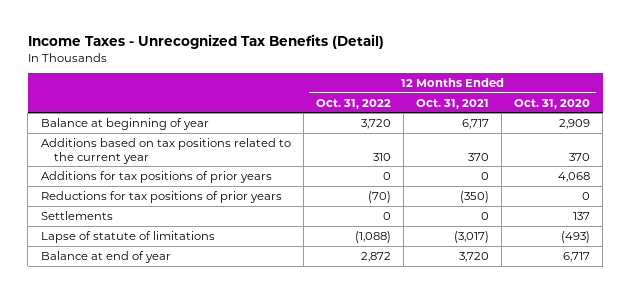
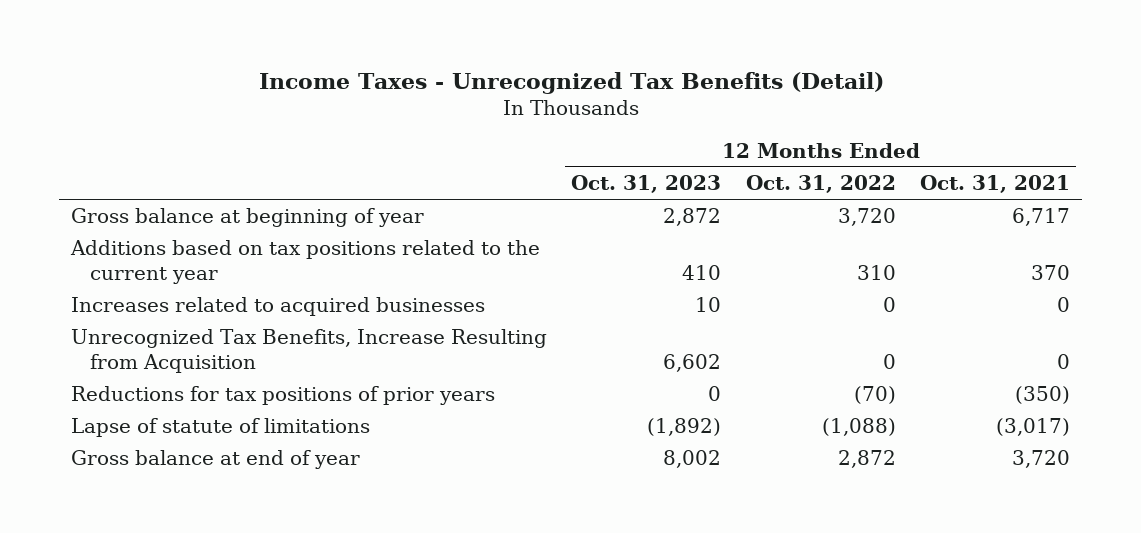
[514,98,591,109] Oct. 31, 2020 -> none
none -> [571,175,722,194] Oct. 31, 2023
[40,117,209,130] Balance at beginning of year -> [71,208,425,228] Gross balance at beginning of year
[40,170,272,183] Additions for tax positions of prior years -> [71,297,486,317] Increases related to acquired businesses
none -> [71,329,548,374] Unrecognized Tax Benefits, Increase Resulting from Acquisition
[40,210,113,220] Settlements -> none
[40,250,171,263] Balance at end of year -> [71,450,361,470] Gross balance at end of year

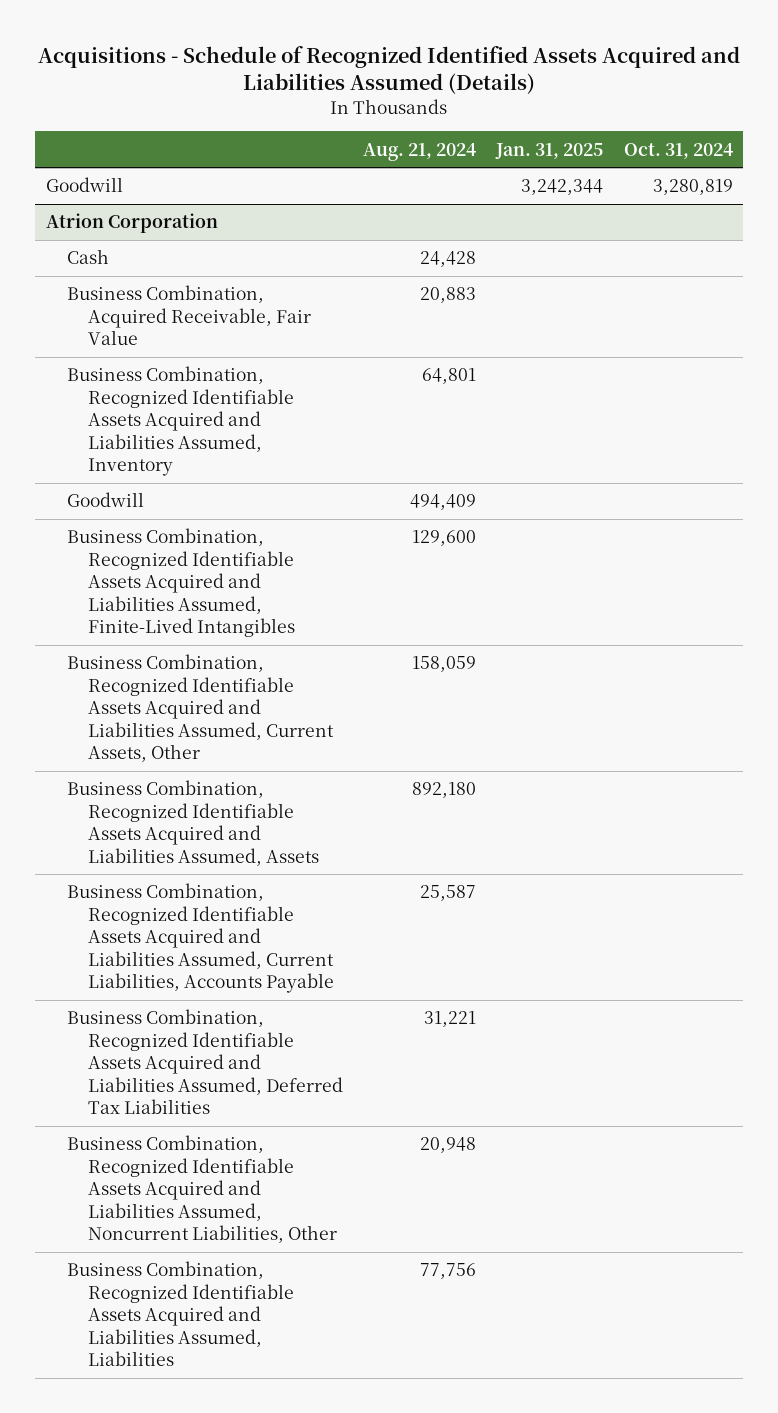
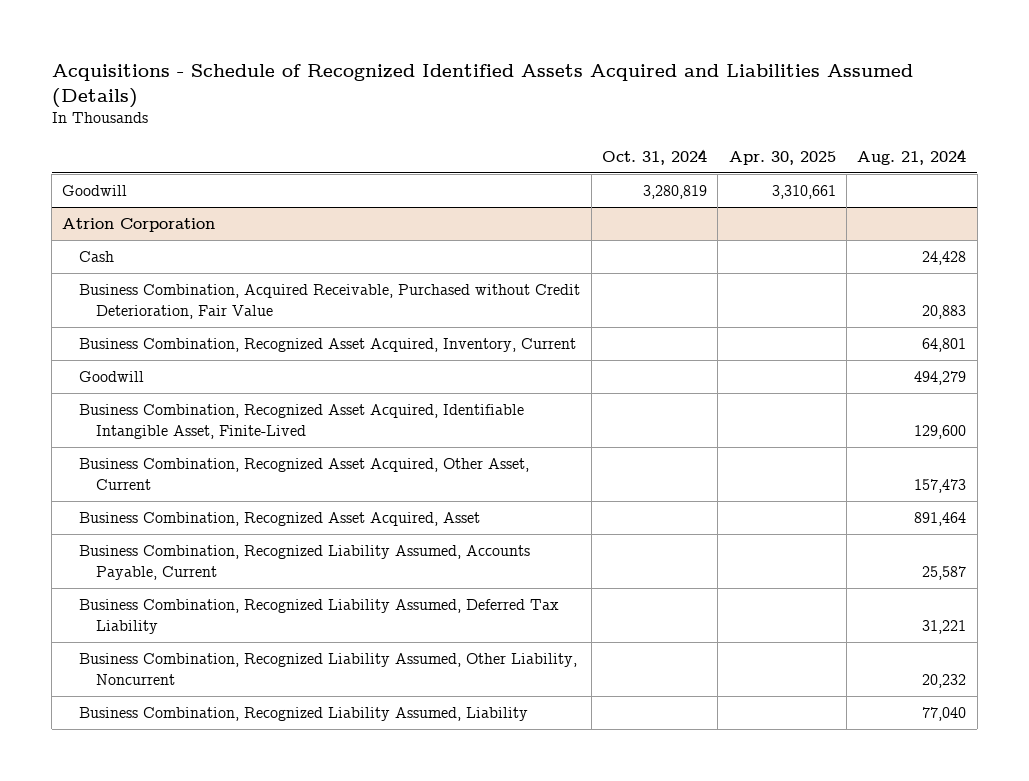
[495,142,604,159] Jan. 31, 2025 -> none
none -> [728,150,836,165] Apr. 30, 2025
[66,285,312,346] Business Combination, Acquired Receivable, Fair Value -> [79,284,581,319] Business Combination, Acquired Receivable, Purchased without Credit Deterioration, Fair Value
[66,366,295,476] Business Combination, Recognized Identifiable Assets Acquired and Liabilities Assumed, Inventory -> [79,338,577,353] Business Combination, Recognized Asset Acquired, Inventory, Current
[410,494,477,511] 494,409 -> [914,371,967,386] 494,279
[66,528,296,637] Business Combination, Recognized Identifiable Assets Acquired and Liabilities Assumed, Finite-Lived Intangibles -> [79,404,525,439] Business Combination, Recognized Asset Acquired, Identifiable Intangible Asset, Finite-Lived
[66,654,335,762] Business Combination, Recognized Identifiable Assets Acquired and Liabilities Assumed, Current Assets, Other -> [79,458,530,490] Business Combination, Recognized Asset Acquired, Other Asset, Current
[412,656,477,673] 158,059 -> [914,478,967,493] 157,473
[66,780,320,866] Business Combination, Recognized Identifiable Assets Acquired and Liabilities Assumed, Assets -> [79,512,481,527] Business Combination, Recognized Asset Acquired, Asset
[412,782,477,799] 892,180 -> [914,512,967,527] 891,464
[66,883,335,993] Business Combination, Recognized Identifiable Assets Acquired and Liabilities Assumed, Current Liabilities, Accounts Payable -> [79,545,531,580] Business Combination, Recognized Liability Assumed, Accounts Payable, Current
[66,1009,344,1114] Business Combination, Recognized Identifiable Assets Acquired and Liabilities Assumed, Deferred Tax Liabilities -> [79,599,560,634] Business Combination, Recognized Liability Assumed, Deferred Tax Liability
[66,1135,338,1243] Business Combination, Recognized Identifiable Assets Acquired and Liabilities Assumed, Noncurrent Liabilities, Other -> [79,653,578,685] Business Combination, Recognized Liability Assumed, Other Liability, Noncurrent
[420,1137,477,1154] 20,948 -> [922,673,967,688] 20,232
[66,1261,295,1366] Business Combination, Recognized Identifiable Assets Acquired and Liabilities Assumed, Liabilities -> [79,707,529,722] Business Combination, Recognized Liability Assumed, Liability
[420,1263,477,1280] 77,756 -> [922,707,967,722] 77,040

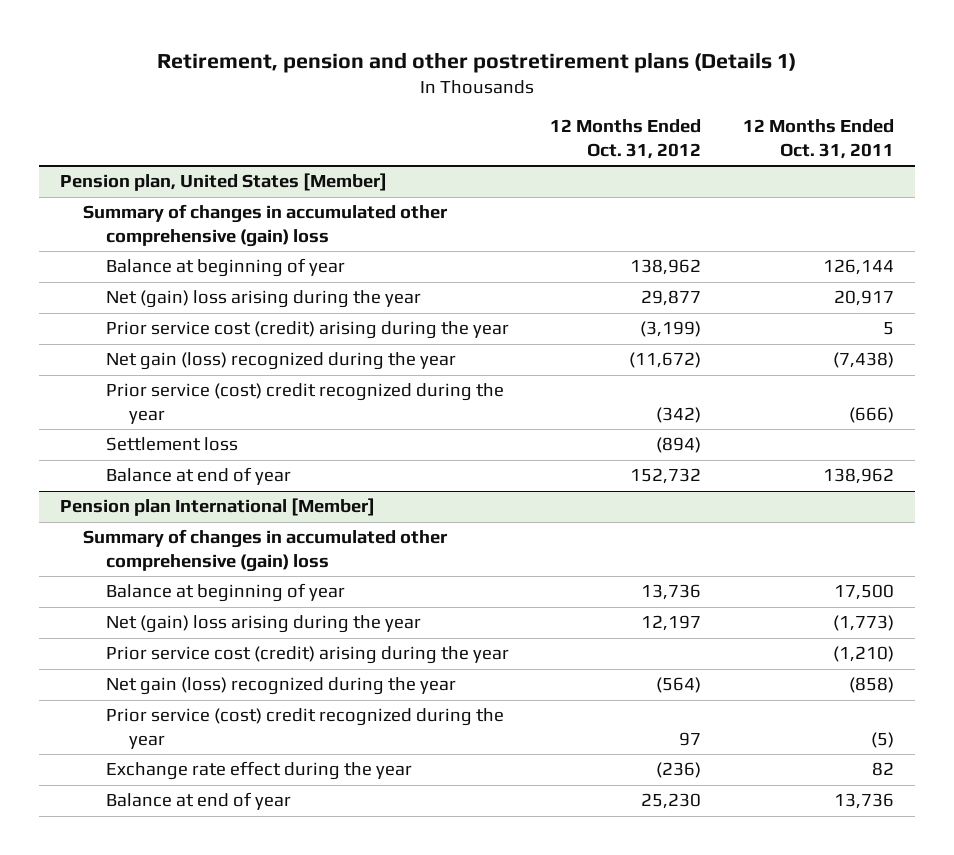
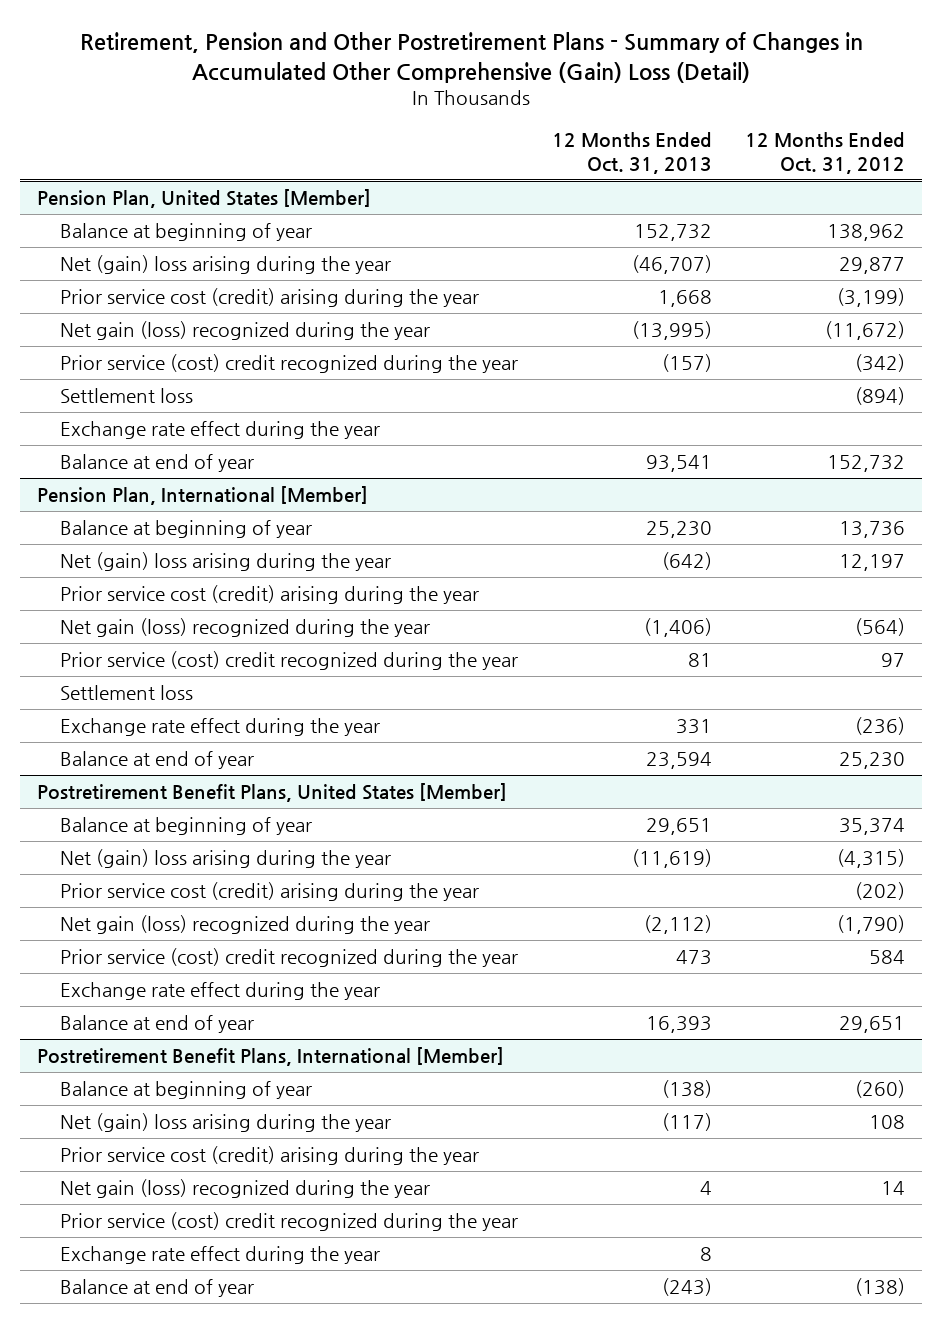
[156,51,796,73] Retirement, pension and other postretirement plans (Details 1) -> [80,32,864,83] Retirement, Pension and Other Postretirement Plans - Summary of Changes in Accumulated Other Comprehensive (Gain) Loss (Detail)
[743,119,895,159] 12 Months Ended Oct. 31, 2011 -> none
none -> [551,131,712,175] 12 Months Ended Oct. 31, 2013
[82,204,448,247] Summary of changes in accumulated other comprehensive (gain) loss -> none
[59,173,387,192] Pension plan, United States [Member] -> [37,188,372,208] Pension Plan, United States [Member]
none -> [60,420,381,439] Exchange rate effect during the year
[82,529,448,572] Summary of changes in accumulated other comprehensive (gain) loss -> none
[59,498,375,517] Pension plan International [Member] -> [37,485,369,505] Pension Plan, International [Member]
none -> [60,684,194,700] Settlement loss
none -> [37,782,508,802] Postretirement Benefit Plans, United States [Member]
none -> [60,816,313,835] Balance at beginning of year
none -> [60,848,392,868] Net (gain) loss arising during the year
none -> [60,881,480,901] Prior service cost (credit) arising during the year
none -> [60,914,431,934] Net gain (loss) recognized during the year
none -> [60,947,519,967] Prior service (cost) credit recognized during the year
none -> [60,981,381,1000] Exchange rate effect during the year
none -> [60,1014,255,1033] Balance at end of year
none -> [37,1046,505,1066] Postretirement Benefit Plans, International [Member]
none -> [60,1080,313,1099] Balance at beginning of year
none -> [60,1112,392,1132] Net (gain) loss arising during the year
none -> [60,1145,480,1165] Prior service cost (credit) arising during the year
none -> [60,1178,431,1198] Net gain (loss) recognized during the year
none -> [60,1211,519,1231] Prior service (cost) credit recognized during the year
none -> [60,1245,381,1264] Exchange rate effect during the year
none -> [60,1278,255,1297] Balance at end of year

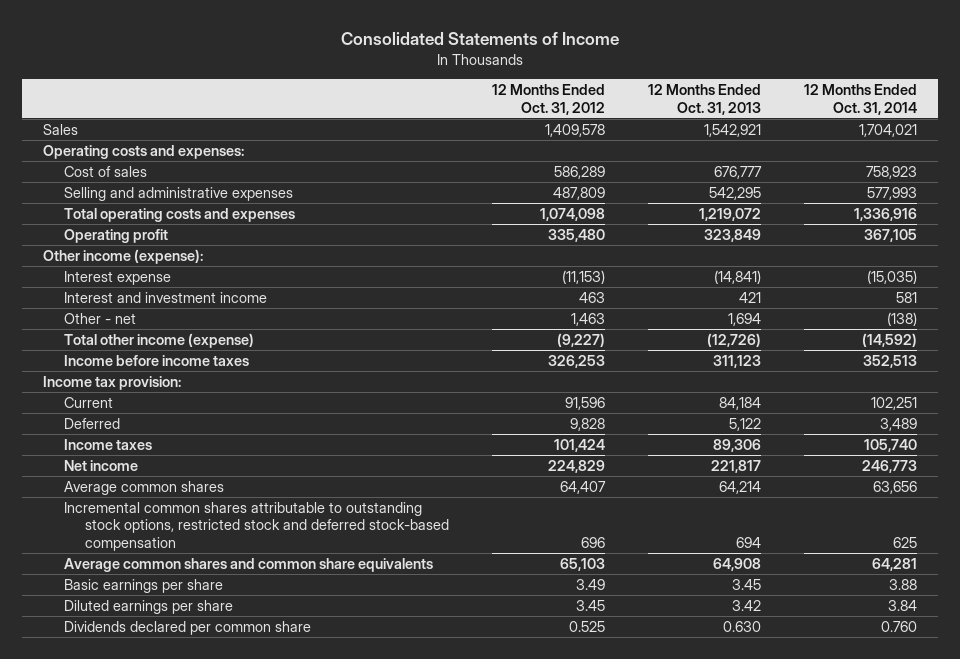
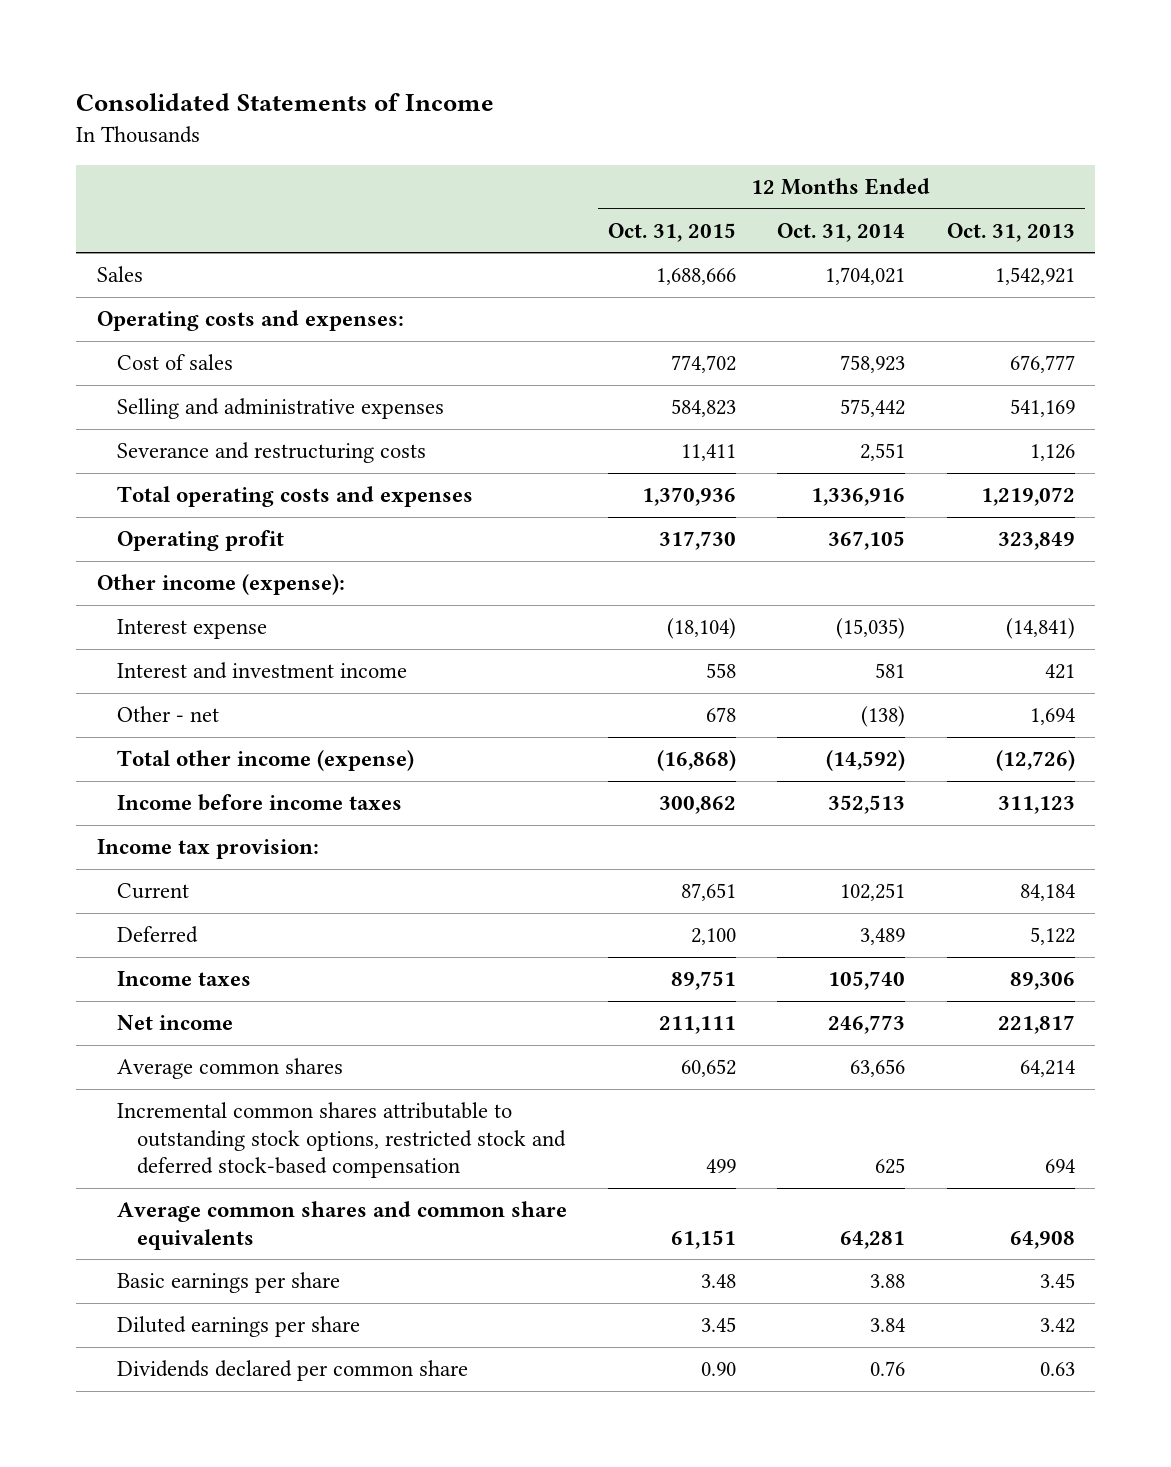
[491,84,605,115] 12 Months Ended Oct. 31, 2012 -> none
none -> [608,222,737,242] Oct. 31, 2015
[708,186,761,200] 542,295 -> [1009,399,1075,418] 541,169
[866,186,917,200] 577,993 -> [840,399,906,418] 575,442
none -> [116,442,426,464] Severance and restructuring costs
[722,620,761,632] 0.630 -> [1039,1362,1075,1377] 0.63
[880,620,917,632] 0.760 -> [870,1361,906,1377] 0.76

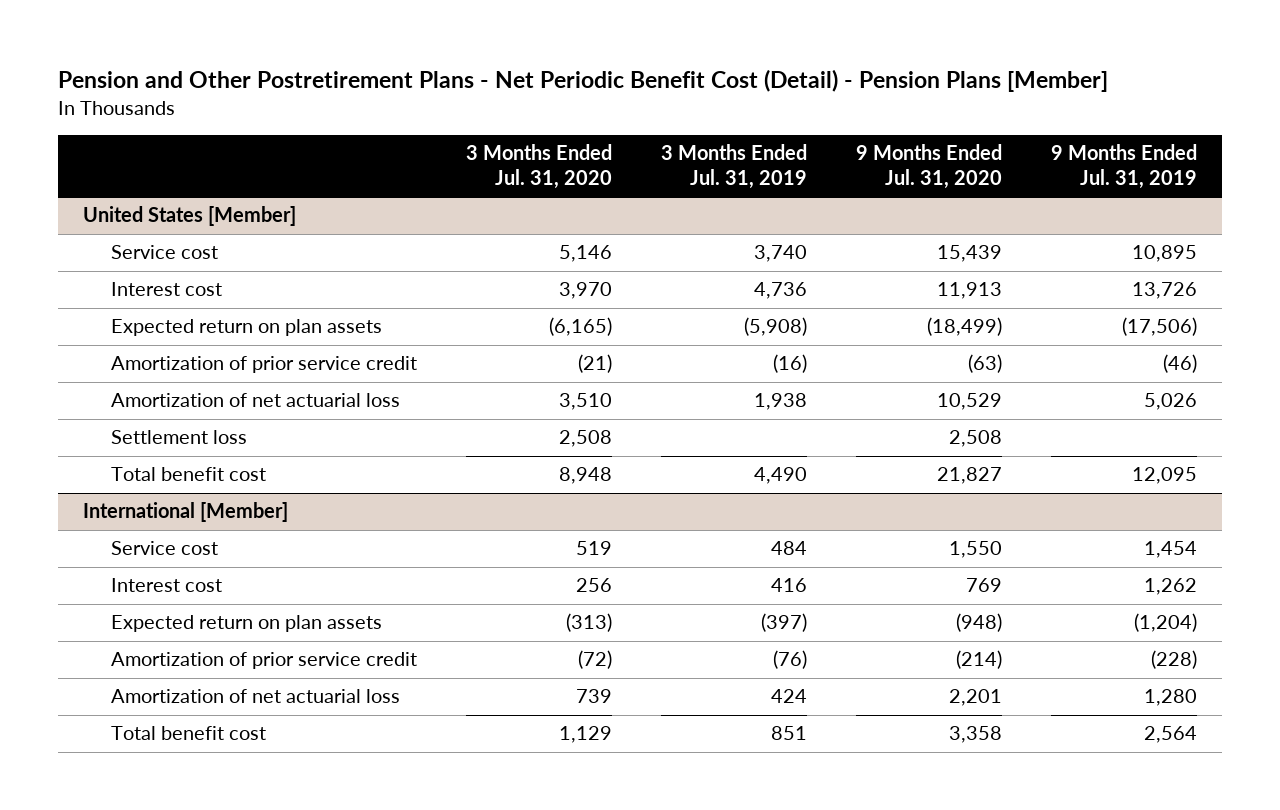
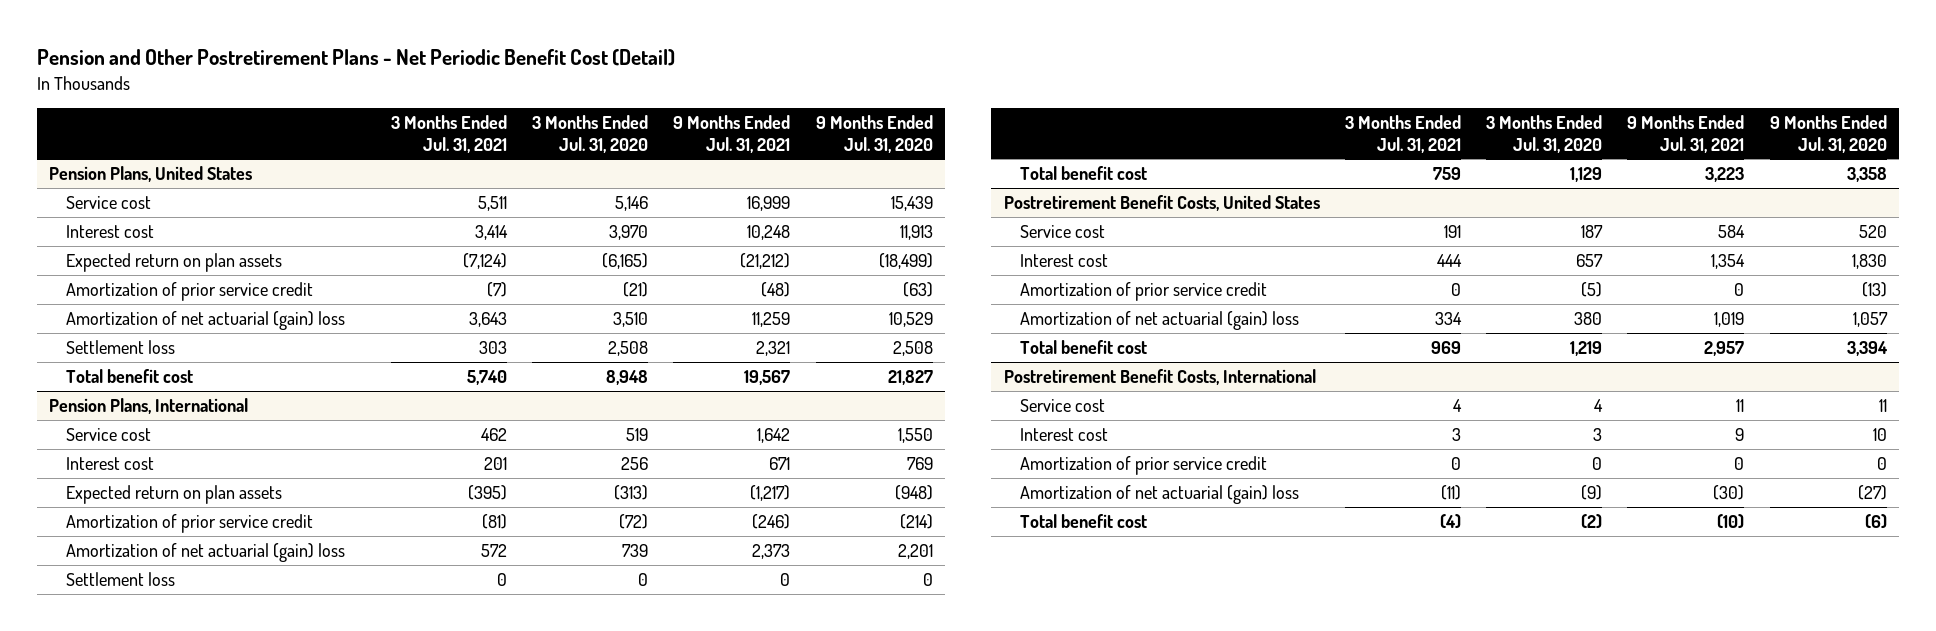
[58,69,1109,93] Pension and Other Postretirement Plans - Net Periodic Benefit Cost (Detail) - Pension Plans [Member] -> [36,48,675,66] Pension and Other Postretirement Plans - Net Periodic Benefit Cost (Detail)
[661,143,808,190] 3 Months Ended Jul. 31, 2019 -> none
[1051,143,1198,190] 9 Months Ended Jul. 31, 2019 -> none
none -> [390,114,507,153] 3 Months Ended Jul. 31, 2021
none -> [673,114,791,153] 9 Months Ended Jul. 31, 2021
[82,206,296,227] United States [Member] -> none
none -> [49,165,253,182] Pension Plans, United States
[111,393,401,408] Amortization of net actuarial loss -> [65,310,345,330] Amortization of net actuarial (gain) loss
[82,502,288,523] International [Member] -> none
none -> [49,397,249,414] Pension Plans, International
[111,689,401,704] Amortization of net actuarial loss -> [65,542,345,562] Amortization of net actuarial (gain) loss
none -> [65,571,175,586] Settlement loss
none -> [1003,194,1320,211] Postretirement Benefit Costs, United States
none -> [1019,224,1105,238] Service cost
none -> [1019,253,1108,267] Interest cost
none -> [1019,281,1267,301] Amortization of prior service credit
none -> [1019,310,1299,330] Amortization of net actuarial (gain) loss
none -> [1019,339,1147,354] Total benefit cost
none -> [1003,368,1316,385] Postretirement Benefit Costs, International
none -> [1019,398,1105,412] Service cost
none -> [1019,427,1108,441] Interest cost
none -> [1019,455,1267,475] Amortization of prior service credit
none -> [1019,484,1299,504] Amortization of net actuarial (gain) loss
none -> [1019,513,1147,528] Total benefit cost

